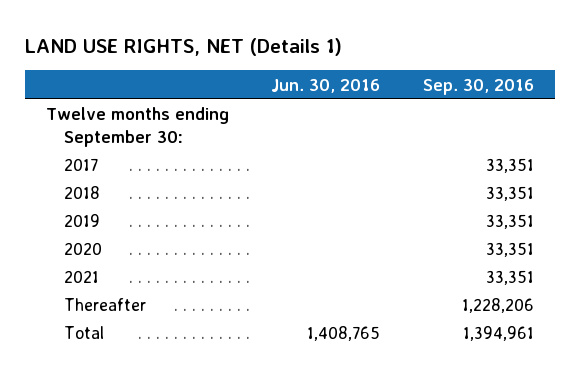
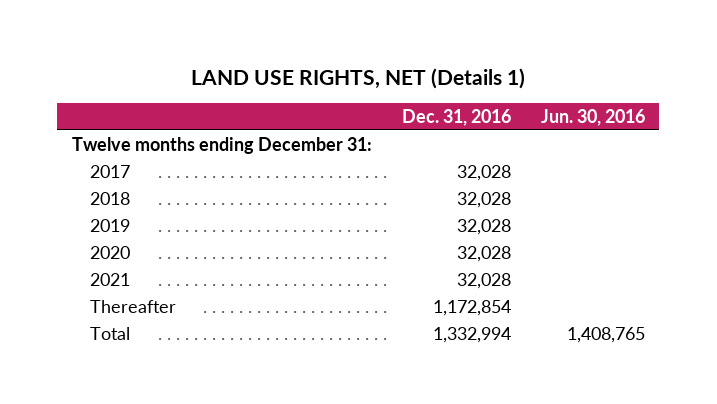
[422,78,534,95] Sep. 30, 2016 -> none
none -> [401,108,511,126] Dec. 31, 2016
[46,107,230,147] Twelve months ending September 30: -> [72,136,373,154] Twelve months ending December 31:

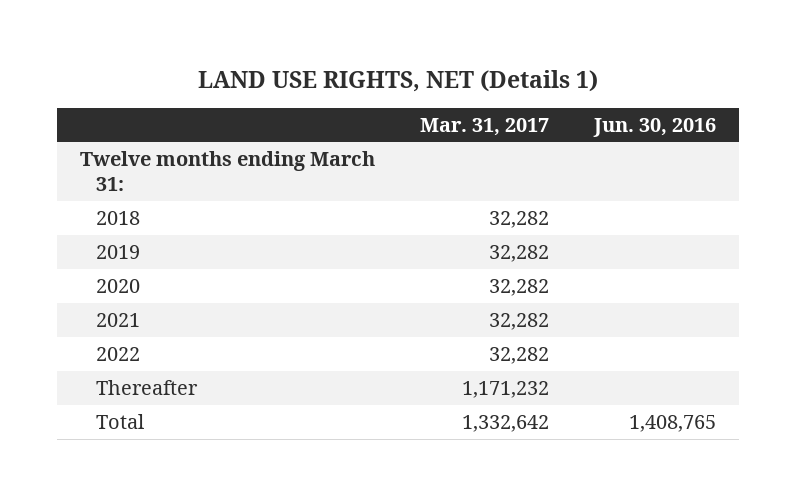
[401,108,511,126] Dec. 31, 2016 -> none
none -> [420,117,550,136] Mar. 31, 2017
[90,164,131,178] 2017 -> none
[72,136,373,154] Twelve months ending December 31: -> [79,151,375,191] Twelve months ending March 31:
none -> [96,347,141,362] 2022

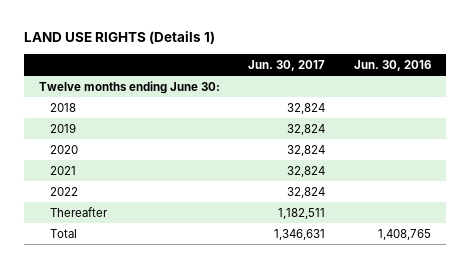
[198,69,599,92] LAND USE RIGHTS, NET (Details 1) -> [24,31,216,45] LAND USE RIGHTS (Details 1)
[420,117,550,136] Mar. 31, 2017 -> none
none -> [248,59,326,71] Jun. 30, 2017
[79,151,375,191] Twelve months ending March 31: -> [38,80,220,94] Twelve months ending June 30:

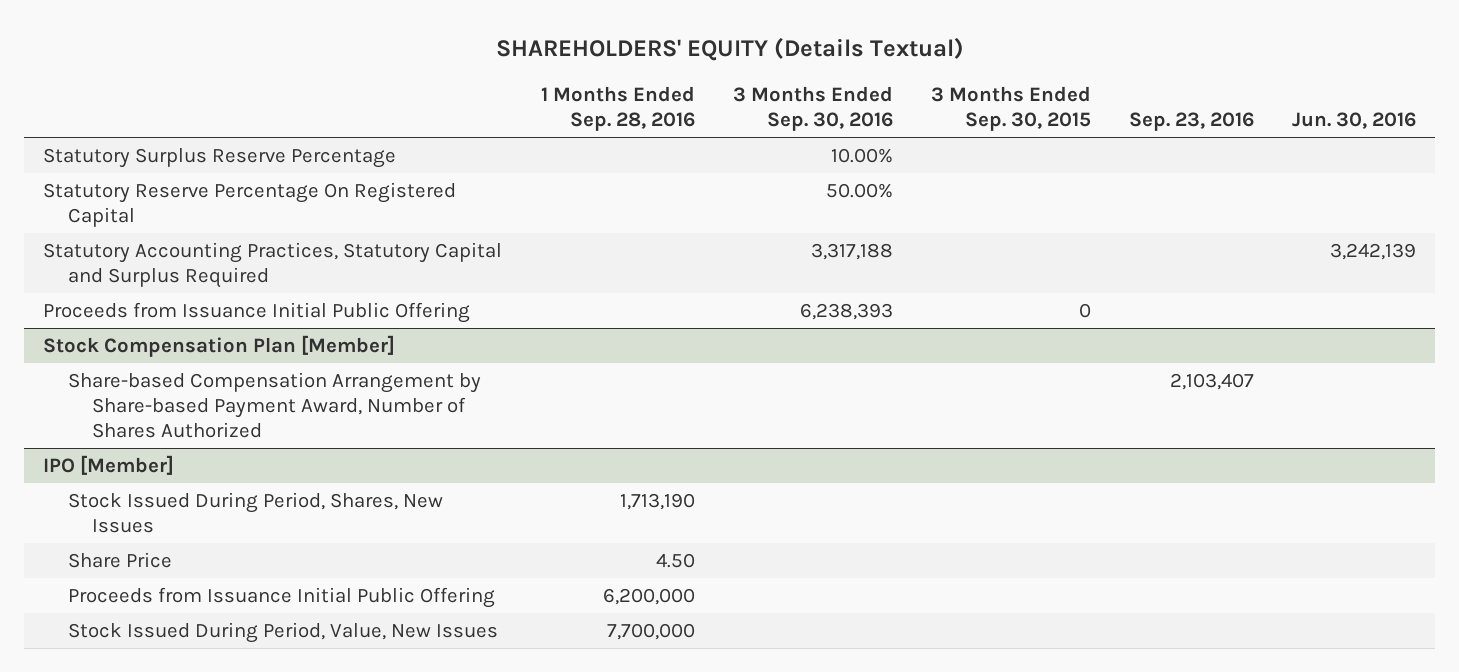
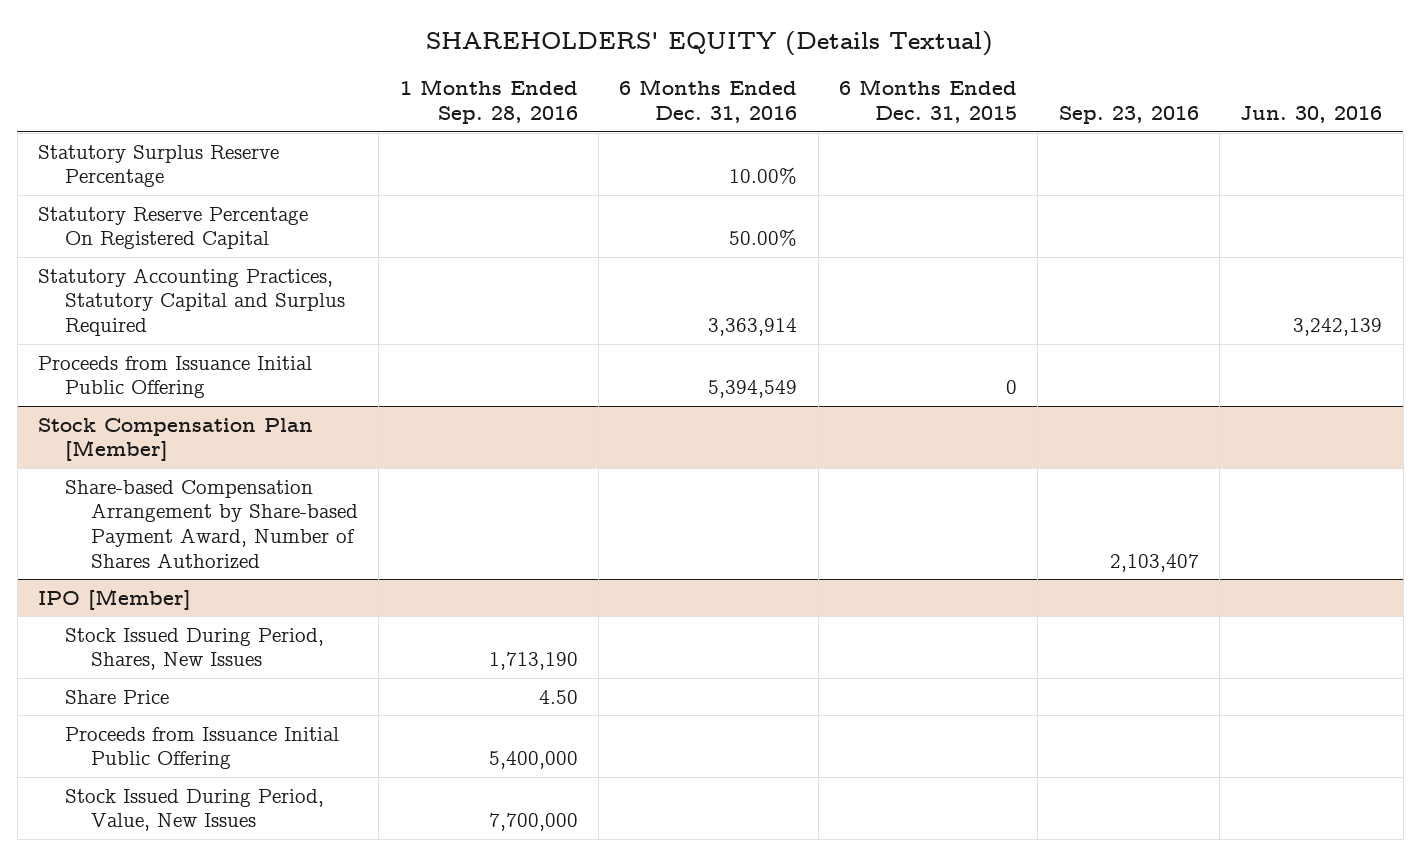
[732,86,893,132] 3 Months Ended Sep. 30, 2016 -> none
[930,86,1091,132] 3 Months Ended Sep. 30, 2015 -> none
none -> [619,79,798,124] 6 Months Ended Dec. 31, 2016
none -> [838,79,1017,124] 6 Months Ended Dec. 31, 2015
[602,588,695,606] 6,200,000 -> [488,751,578,770] 5,400,000

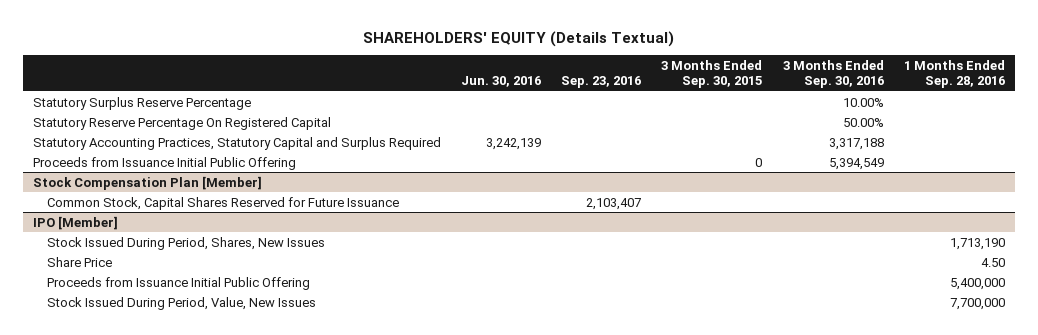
[619,79,798,124] 6 Months Ended Dec. 31, 2016 -> none
[838,79,1017,124] 6 Months Ended Dec. 31, 2015 -> none
none -> [661,59,763,89] 3 Months Ended Sep. 30, 2015
none -> [782,59,884,89] 3 Months Ended Sep. 30, 2016
[64,479,358,569] Share-based Compensation Arrangement by Share-based Payment Award, Number of Shares Authorized -> [47,196,400,210] Common Stock, Capital Shares Reserved for Future Issuance

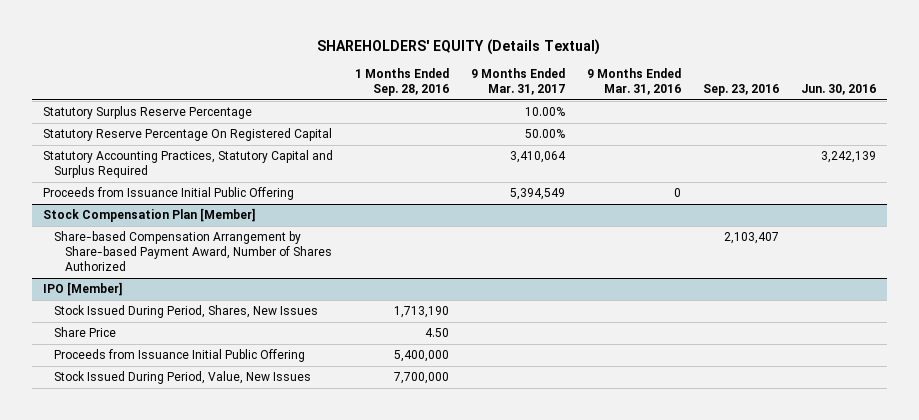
[661,59,763,89] 3 Months Ended Sep. 30, 2015 -> none
[782,59,884,89] 3 Months Ended Sep. 30, 2016 -> none
none -> [470,68,565,96] 9 Months Ended Mar. 31, 2017
none -> [586,68,681,96] 9 Months Ended Mar. 31, 2016
[47,196,400,210] Common Stock, Capital Shares Reserved for Future Issuance -> [54,231,333,272] Share-based Compensation Arrangement by Share-based Payment Award, Number of Shares Authorized

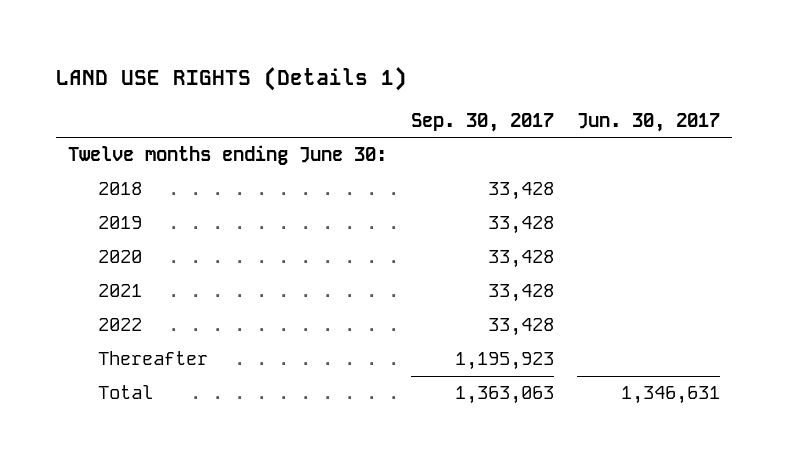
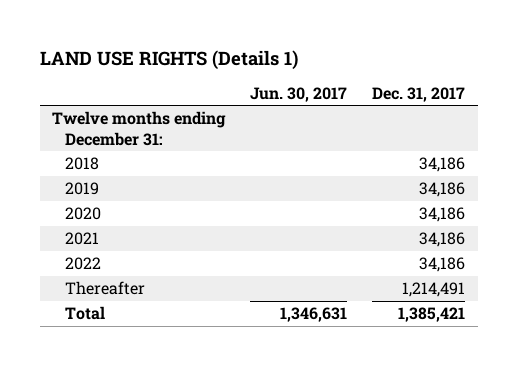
[410,112,554,132] Sep. 30, 2017 -> none
none -> [372,86,466,102] Dec. 31, 2017
[68,145,388,166] Twelve months ending June 30: -> [52,111,227,146] Twelve months ending December 31:

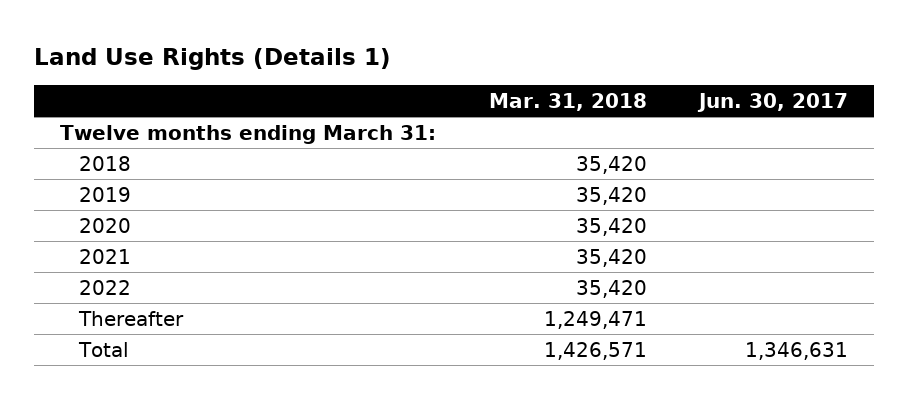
[40,49,299,70] LAND USE RIGHTS (Details 1) -> [34,47,392,70] Land Use Rights (Details 1)
[372,86,466,102] Dec. 31, 2017 -> none
none -> [488,92,647,111] Mar. 31, 2018
[52,111,227,146] Twelve months ending December 31: -> [60,124,437,144] Twelve months ending March 31:

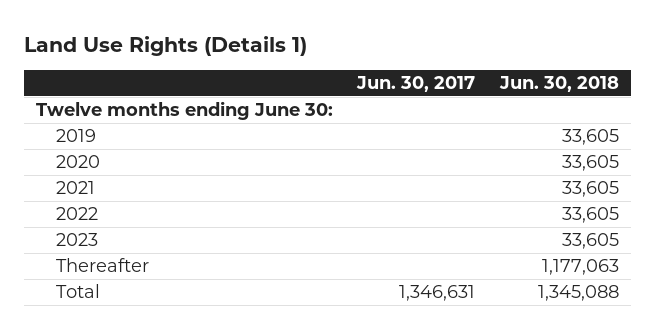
[488,92,647,111] Mar. 31, 2018 -> none
none -> [498,75,619,92] Jun. 30, 2018
[79,155,132,171] 2018 -> none
[60,124,437,144] Twelve months ending March 31: -> [35,101,333,121] Twelve months ending June 30:
none -> [55,233,98,247] 2023

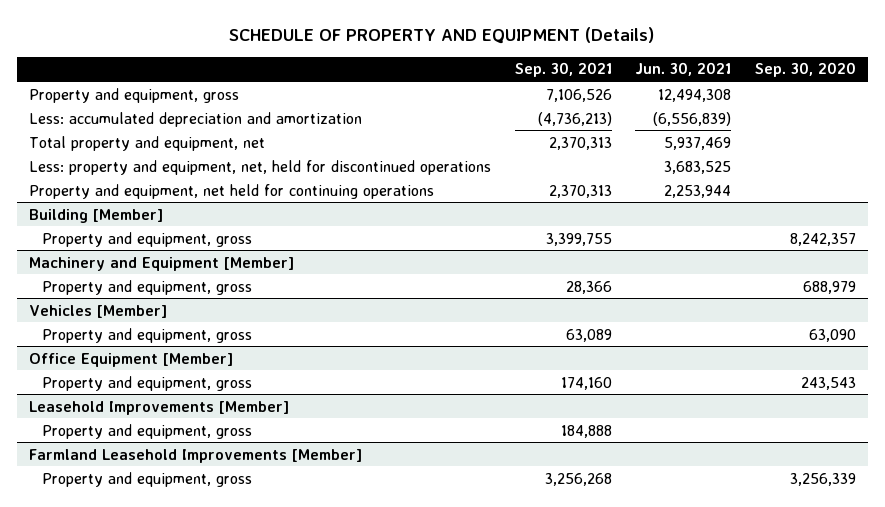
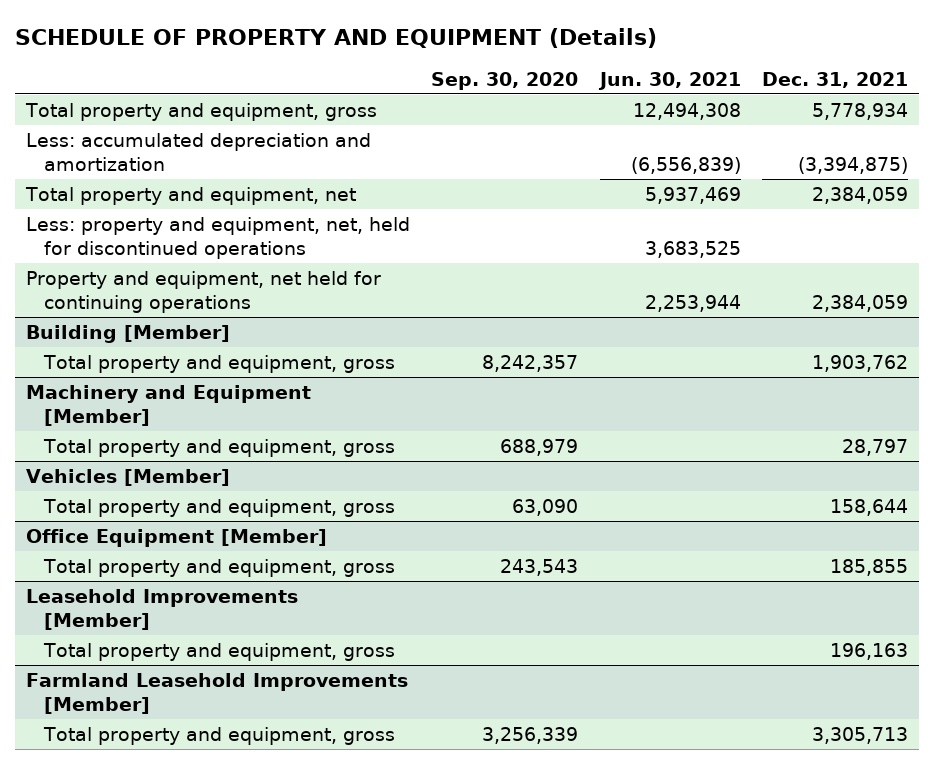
[514,62,612,78] Sep. 30, 2021 -> none
none -> [762,71,909,88] Dec. 31, 2021
[28,87,239,103] Property and equipment, gross -> [25,102,378,121] Total property and equipment, gross
[42,231,253,247] Property and equipment, gross -> [43,354,396,373] Total property and equipment, gross
[42,279,253,295] Property and equipment, gross -> [43,438,396,457] Total property and equipment, gross
[42,327,253,343] Property and equipment, gross -> [43,498,396,517] Total property and equipment, gross
[42,375,253,391] Property and equipment, gross -> [43,558,396,577] Total property and equipment, gross
[42,423,253,439] Property and equipment, gross -> [43,642,396,661] Total property and equipment, gross
[42,471,253,487] Property and equipment, gross -> [43,726,396,745] Total property and equipment, gross

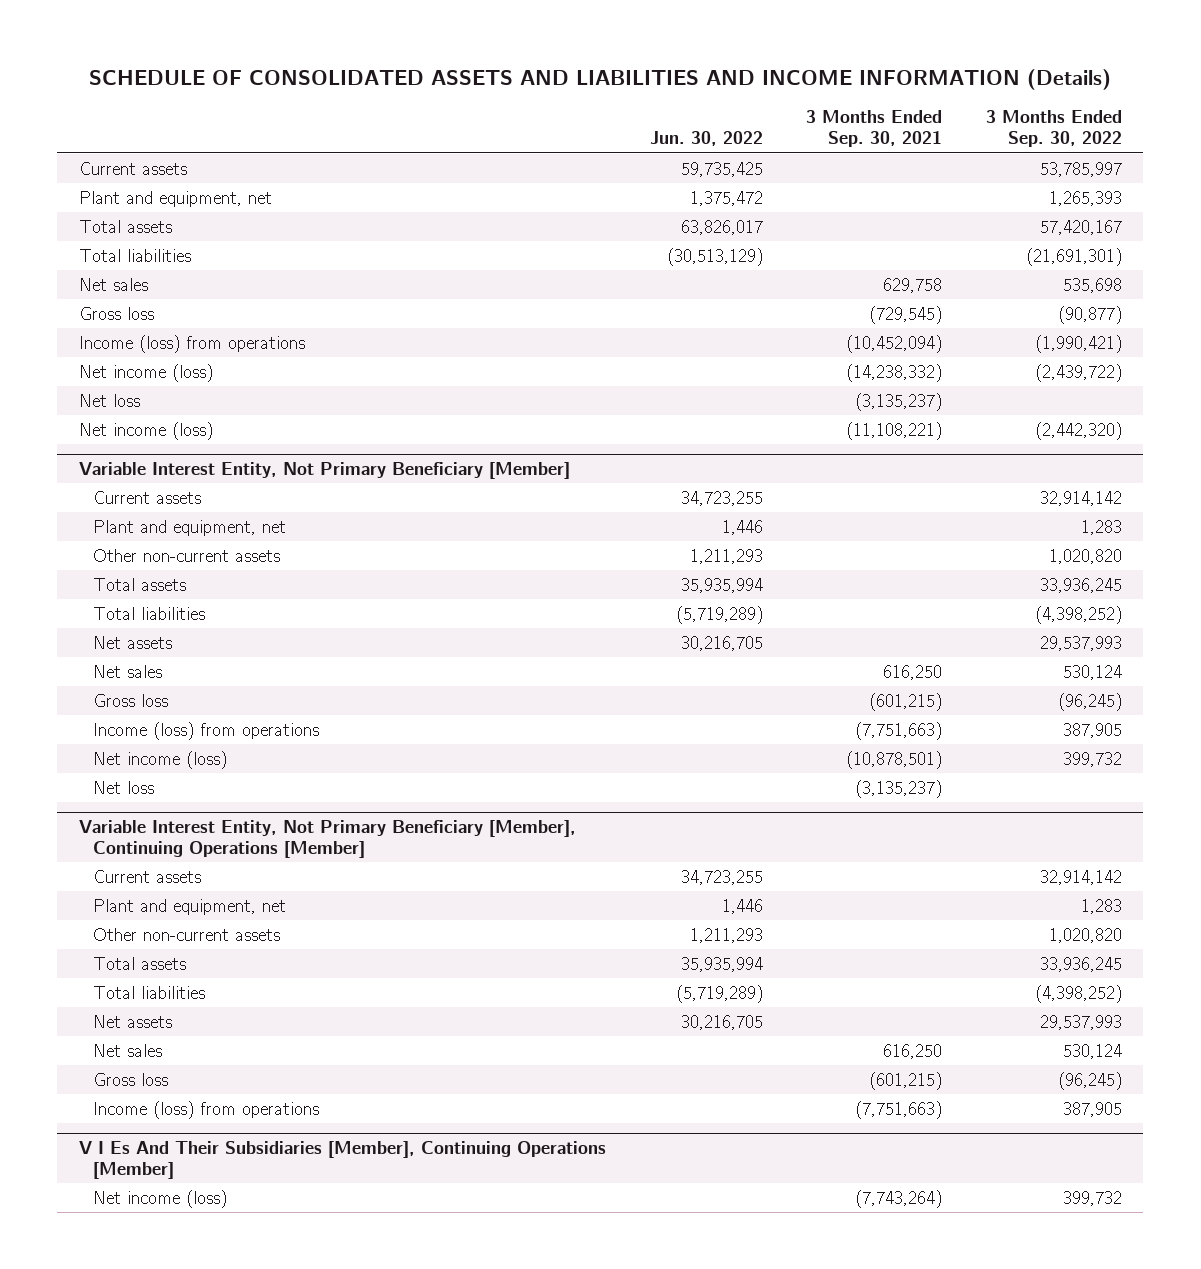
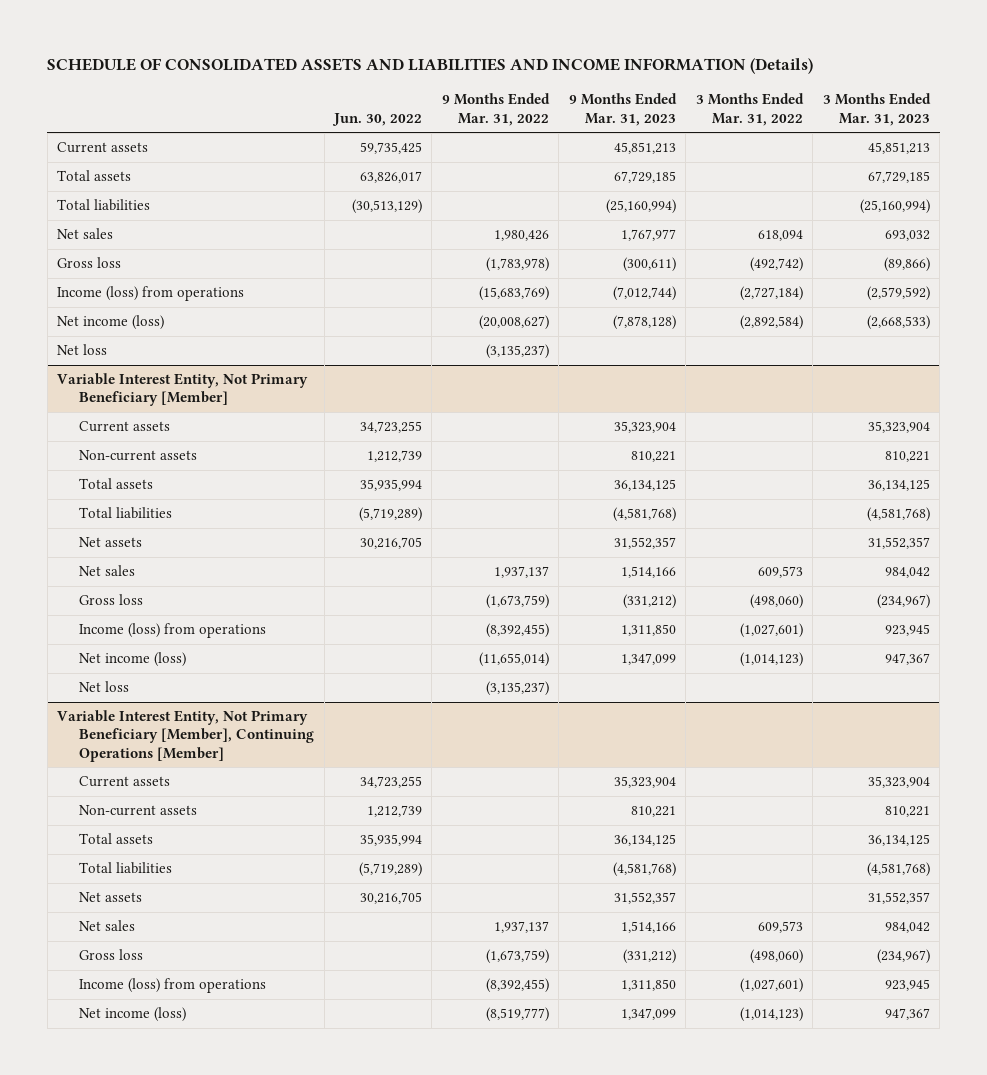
[806,110,943,148] 3 Months Ended Sep. 30, 2021 -> none
[985,110,1122,148] 3 Months Ended Sep. 30, 2022 -> none
none -> [441,93,550,126] 9 Months Ended Mar. 31, 2022
none -> [568,93,677,126] 9 Months Ended Mar. 31, 2023
none -> [695,93,804,126] 3 Months Ended Mar. 31, 2022
none -> [822,93,931,126] 3 Months Ended Mar. 31, 2023
[79,190,273,207] Plant and equipment, net -> none
[79,421,214,440] Net income (loss) -> none
[92,519,286,536] Plant and equipment, net -> none
[92,548,280,562] Other non-current assets -> [79,450,198,462] Non-current assets
[689,548,763,564] 1,211,293 -> [366,450,422,463] 1,212,739
[92,898,286,915] Plant and equipment, net -> none
[92,927,280,941] Other non-current assets -> [79,805,198,817] Non-current assets
[689,927,763,943] 1,211,293 -> [366,805,422,818] 1,212,739
[79,1141,607,1180] V I Es And Their Subsidiaries [Member], Continuing Operations [Member] -> none
[92,1189,227,1208] Net income (loss) -> none
none -> [79,1007,187,1023] Net income (loss)

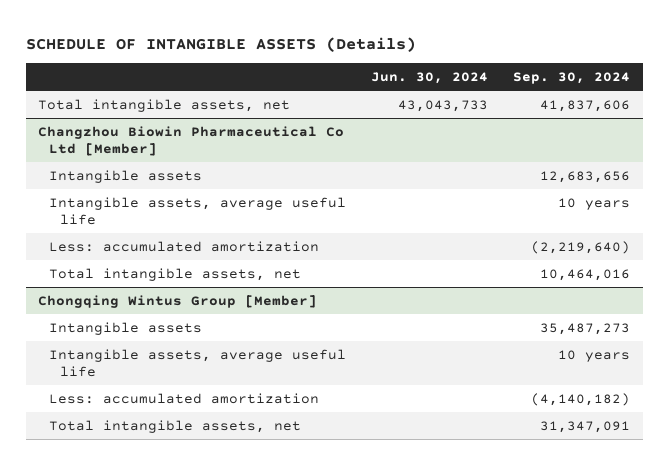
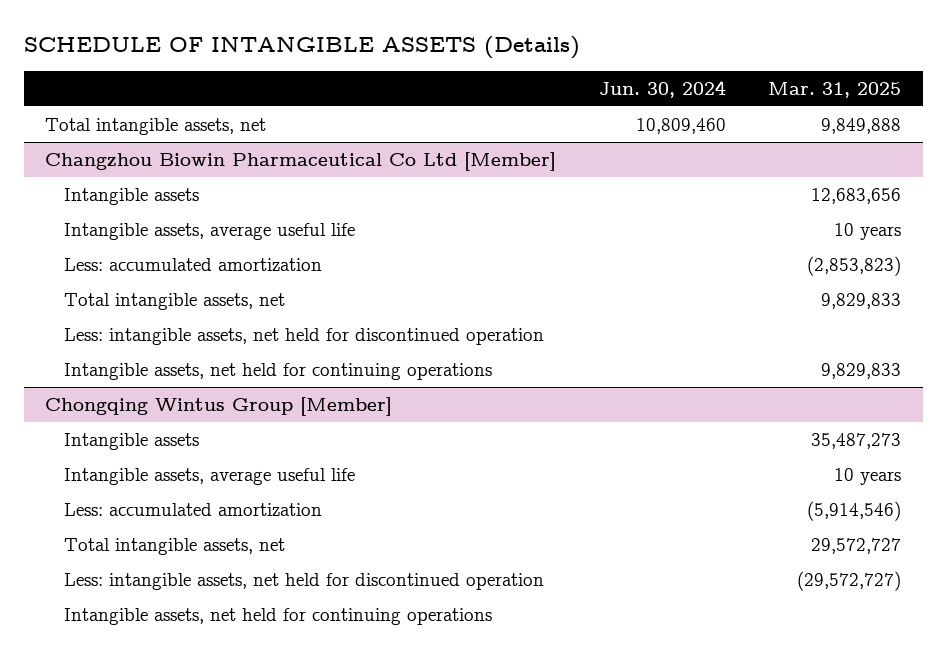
[513,72,631,85] Sep. 30, 2024 -> none
none -> [768,81,902,98] Mar. 31, 2025
[398,99,489,112] 43,043,733 -> [635,117,726,134] 10,809,460
none -> [64,327,545,345] Less: intangible assets, net held for discontinued operation
none -> [64,362,493,380] Intangible assets, net held for continuing operations
none -> [64,572,545,590] Less: intangible assets, net held for discontinued operation
none -> [64,607,493,625] Intangible assets, net held for continuing operations

